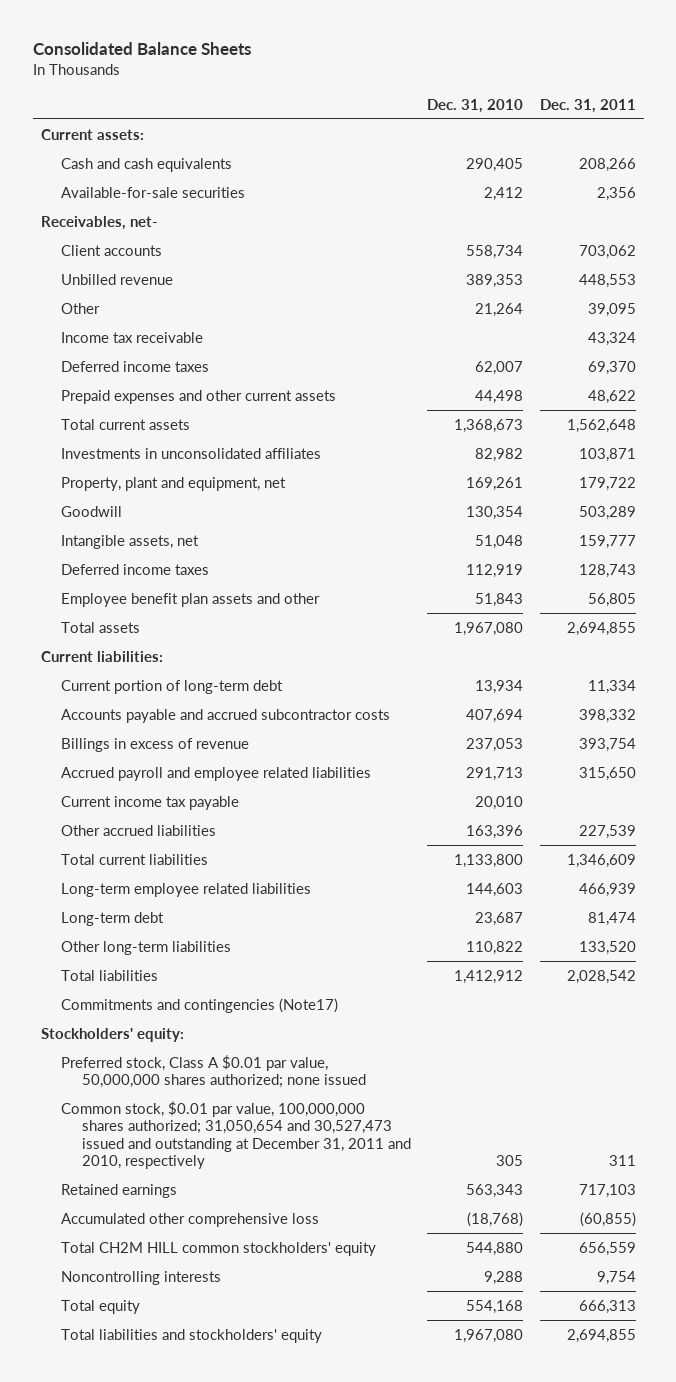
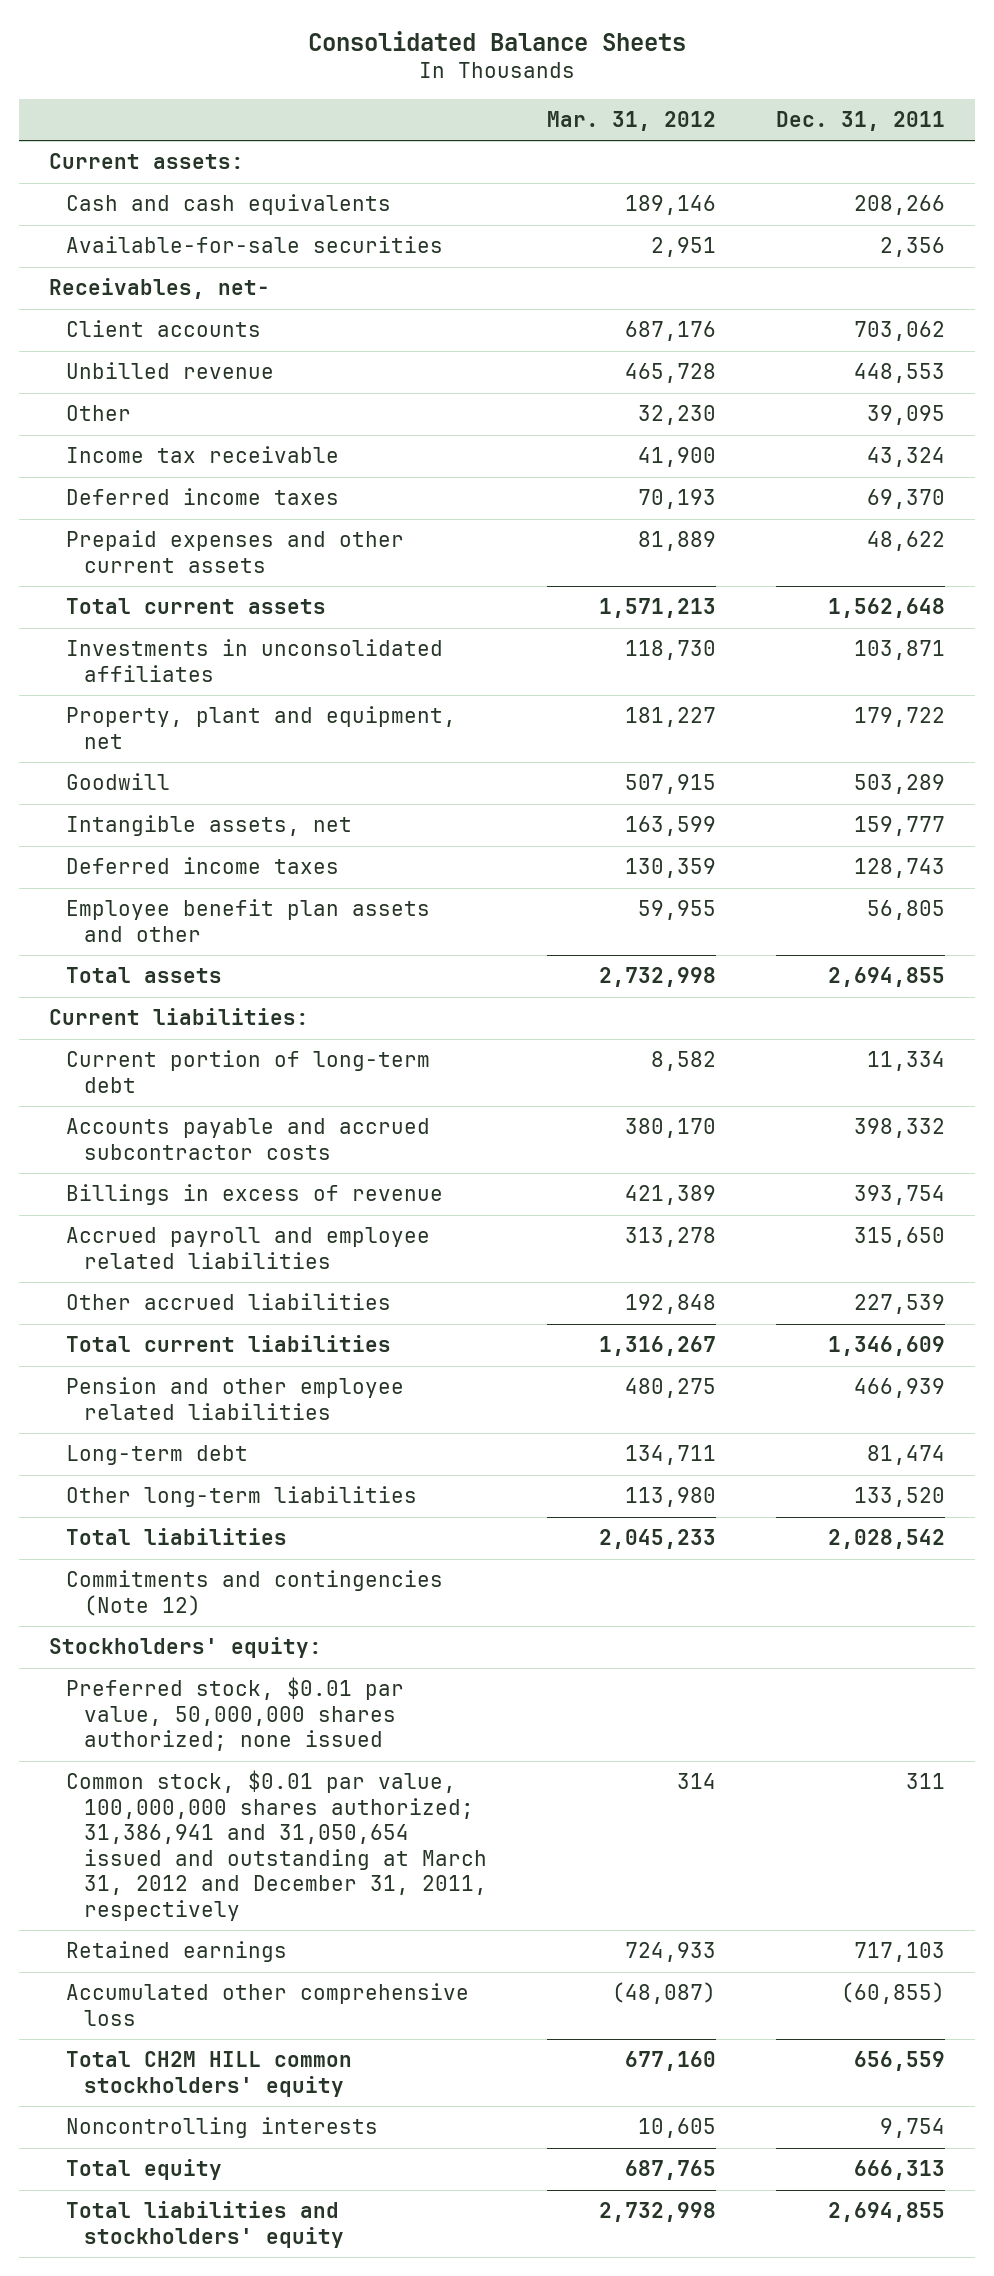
[427,98,524,113] Dec. 31, 2010 -> none
none -> [546,110,716,131] Mar. 31, 2012
[61,795,240,810] Current income tax payable -> none
[61,882,312,897] Long-term employee related liabilities -> [66,1377,405,1420] Pension and other employee related liabilities
[61,997,339,1013] Commitments and contingencies (Note17) -> [66,1570,444,1616] Commitments and contingencies (Note 12)
[61,1054,367,1089] Preferred stock, Class A $0.01 par value, 50,000,000 shares authorized; none issued -> [66,1677,405,1752] Preferred stock, $0.01 par value, 50,000,000 shares authorized; none issued
[61,1100,412,1170] Common stock, $0.01 par value, 100,000,000 shares authorized; 31,050,654 and 30,527,473 issued and outstanding at December 31, 2011 and 2010, respectively -> [66,1770,487,1921] Common stock, $0.01 par value, 100,000,000 shares authorized; 31,386,941 and 31,050,654 issued and outstanding at March 31, 2012 and December 31, 2011, respectively

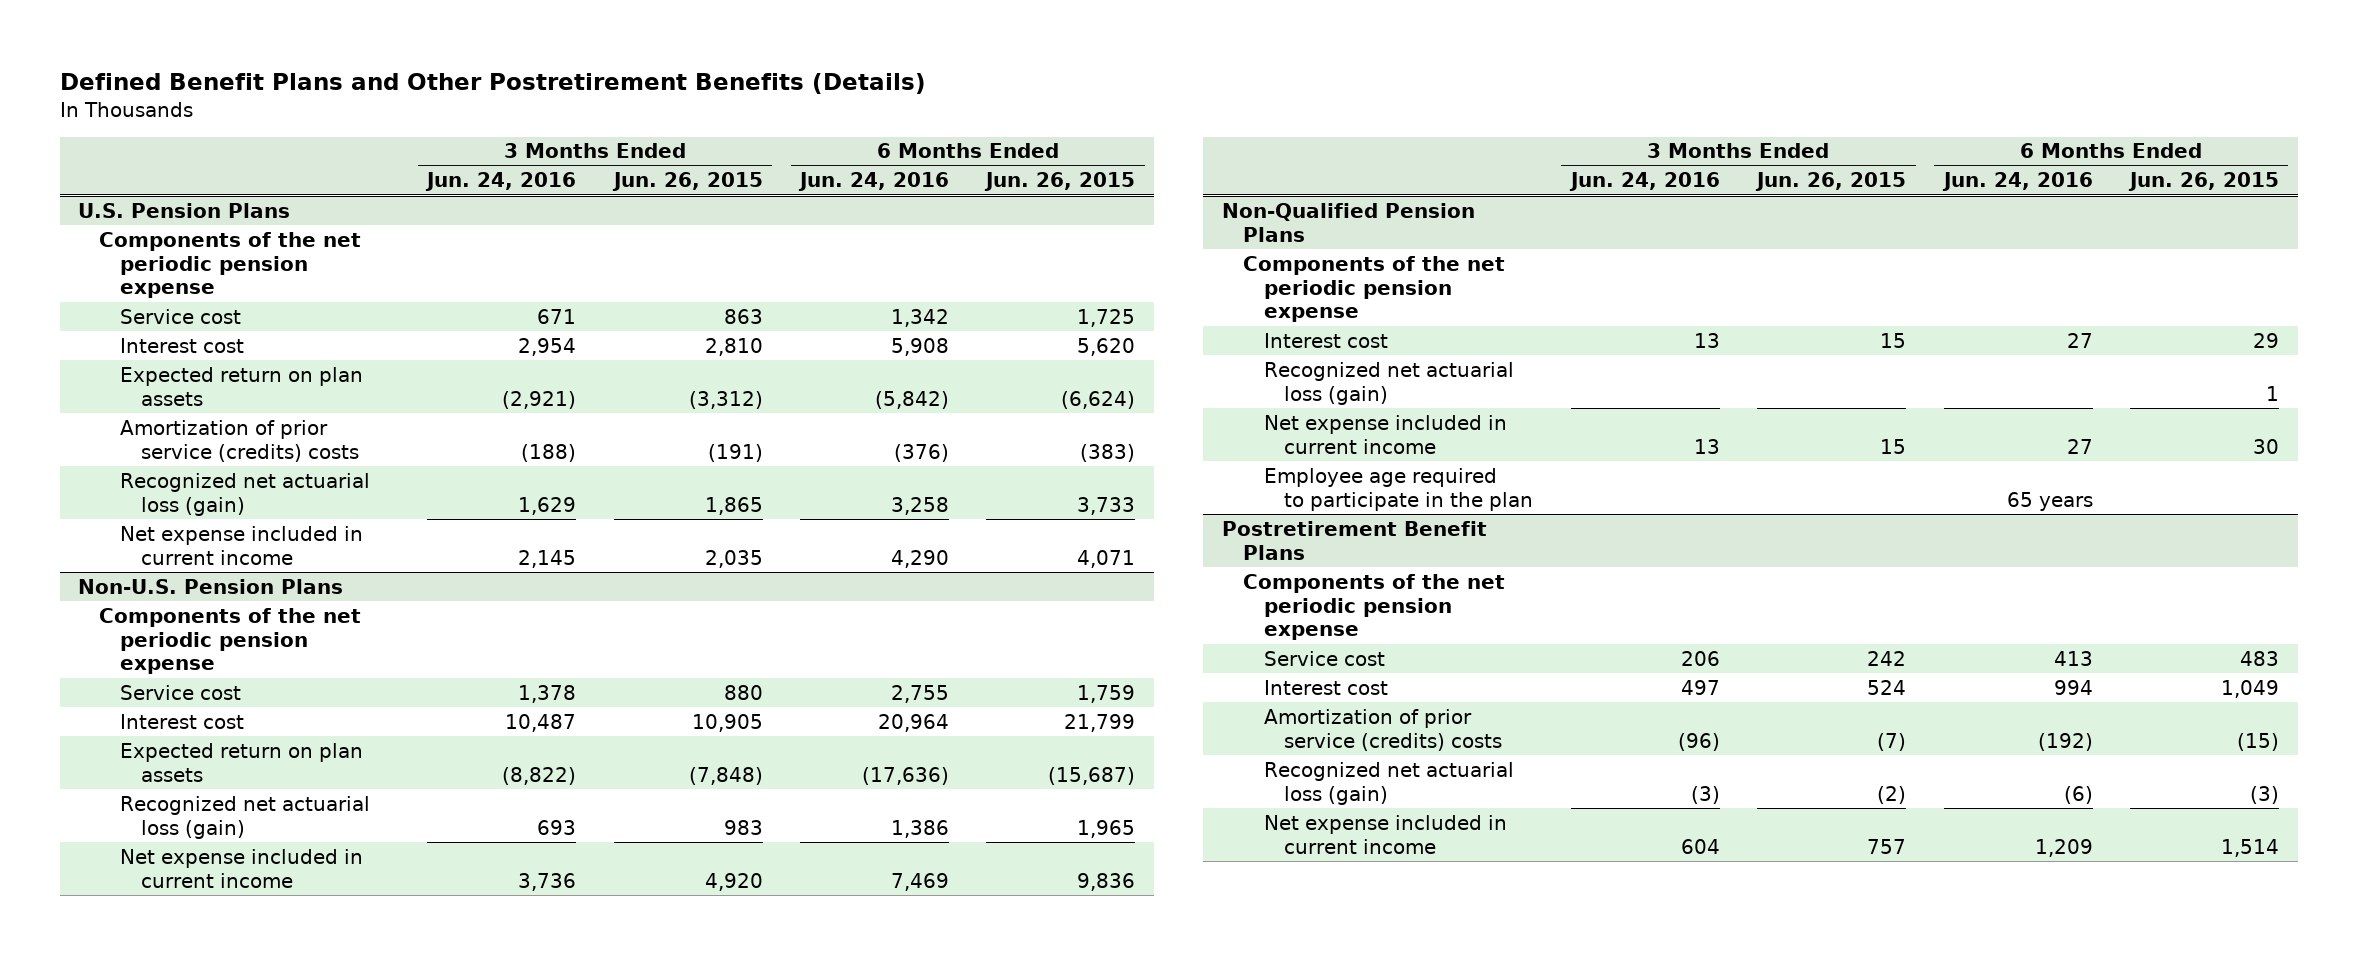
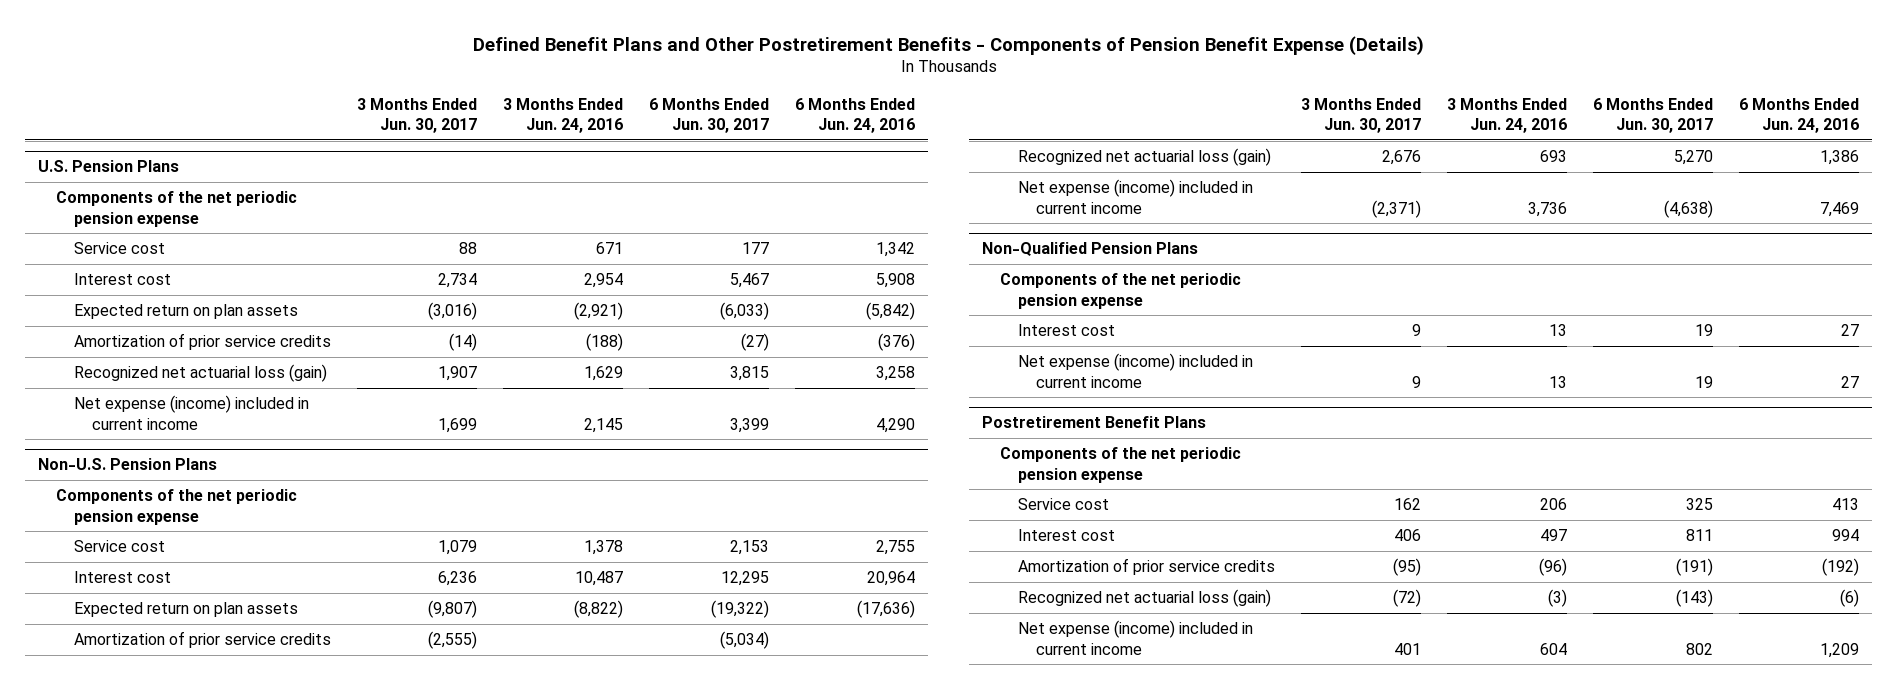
[59,73,926,95] Defined Benefit Plans and Other Postretirement Benefits (Details) -> [472,35,1424,55] Defined Benefit Plans and Other Postretirement Benefits - Components of Pension Benefit Expense (Details)
[611,172,763,192] Jun. 26, 2015 -> none
[984,172,1136,192] Jun. 26, 2015 -> none
none -> [357,97,478,134] 3 Months Ended Jun. 30, 2017
none -> [649,97,770,134] 6 Months Ended Jun. 30, 2017
[119,419,359,462] Amortization of prior service (credits) costs -> [74,333,332,351] Amortization of prior service credits
[119,525,363,565] Net expense included in current income -> [74,395,310,430] Net expense (income) included in current income
none -> [74,631,332,649] Amortization of prior service credits
[119,848,363,888] Net expense included in current income -> [1017,179,1253,214] Net expense (income) included in current income
[1263,361,1514,405] Recognized net actuarial loss (gain) -> none
[1263,467,1534,511] Employee age required to participate in the plan -> none
[1263,414,1507,454] Net expense included in current income -> [1017,353,1253,388] Net expense (income) included in current income
[1263,708,1503,751] Amortization of prior service (credits) costs -> [1017,558,1275,576] Amortization of prior service credits
[1263,814,1507,854] Net expense included in current income -> [1017,620,1253,655] Net expense (income) included in current income

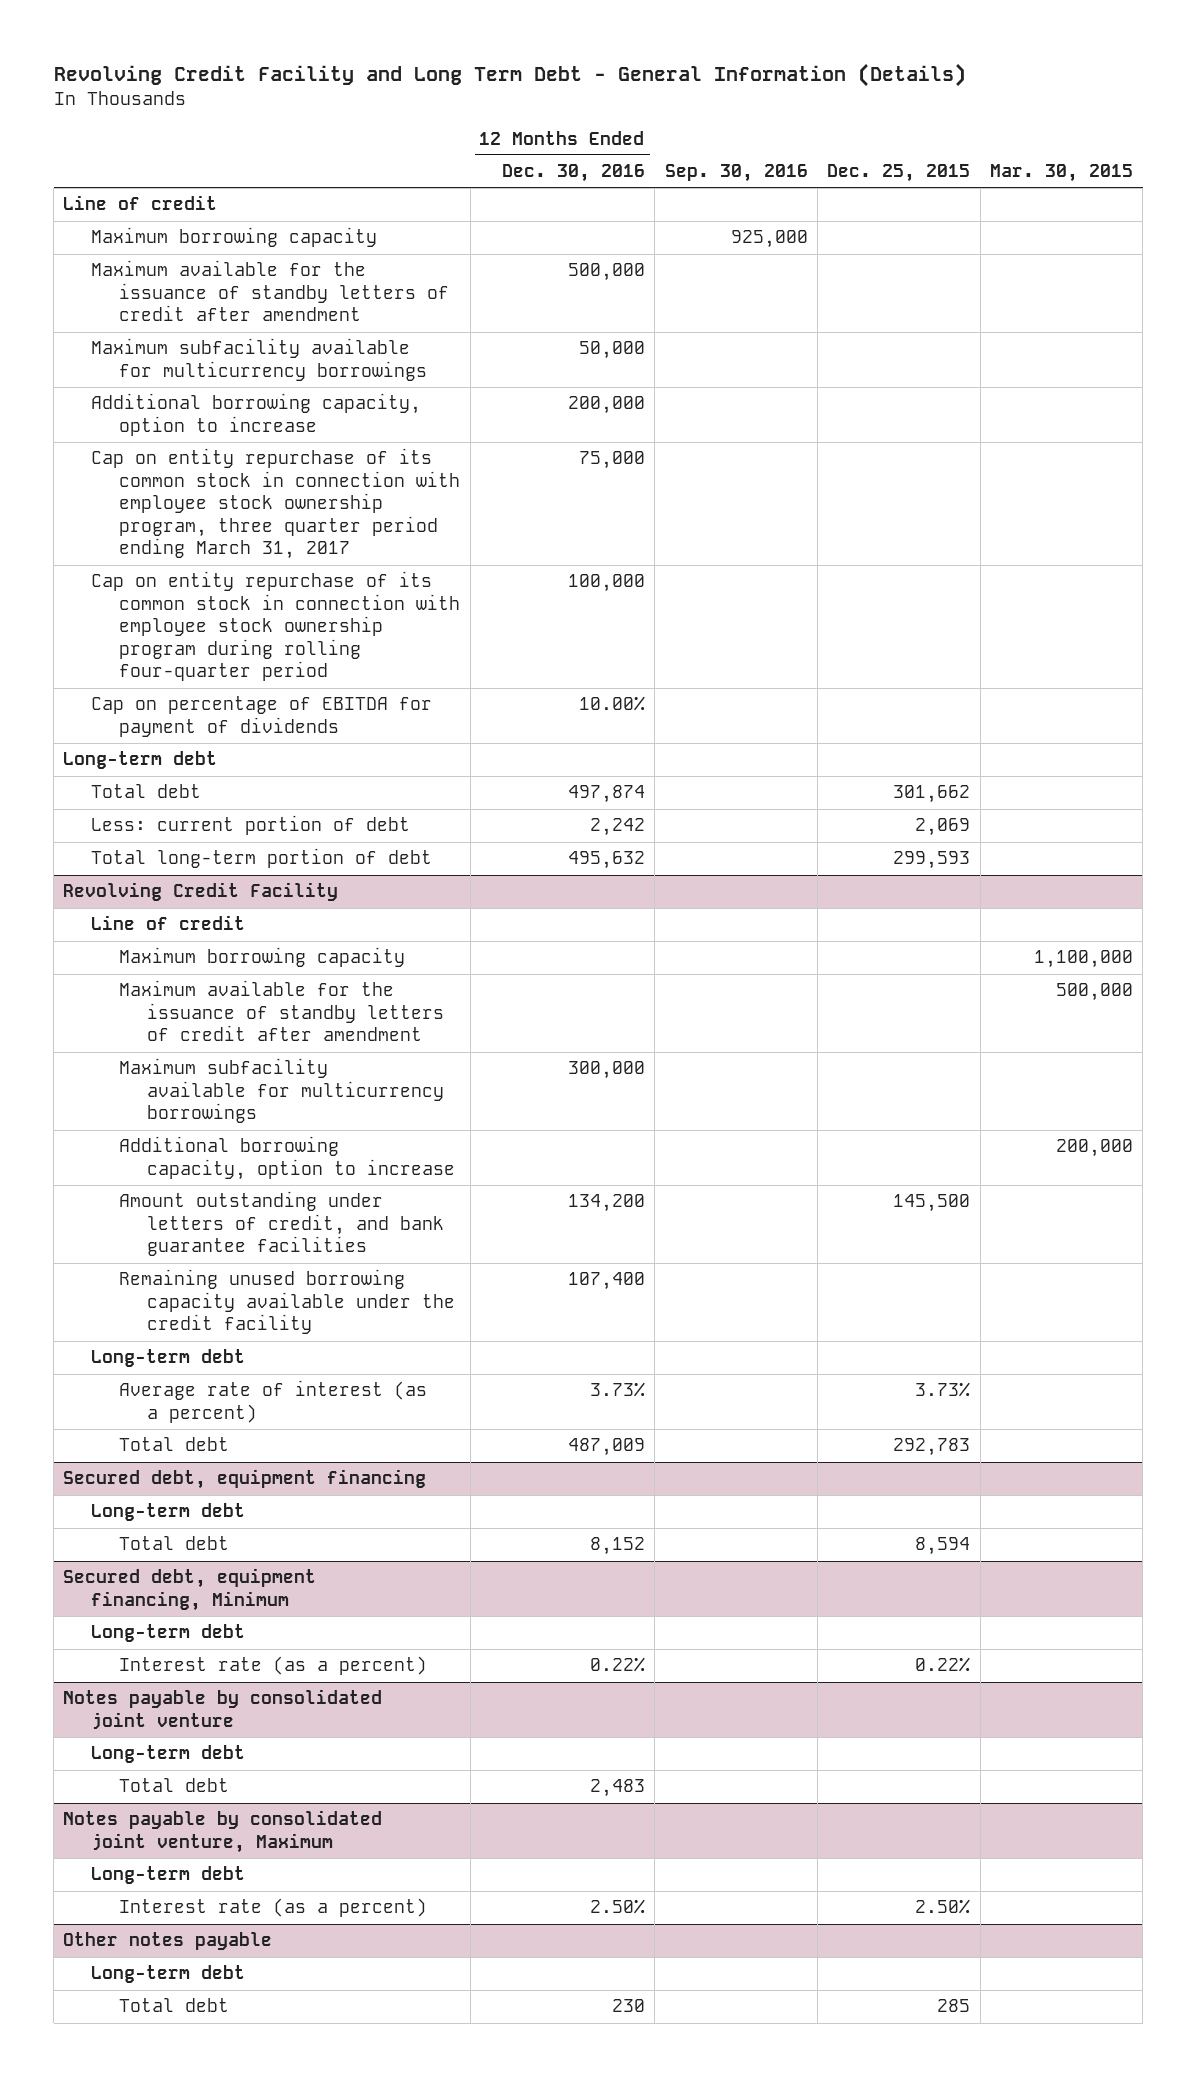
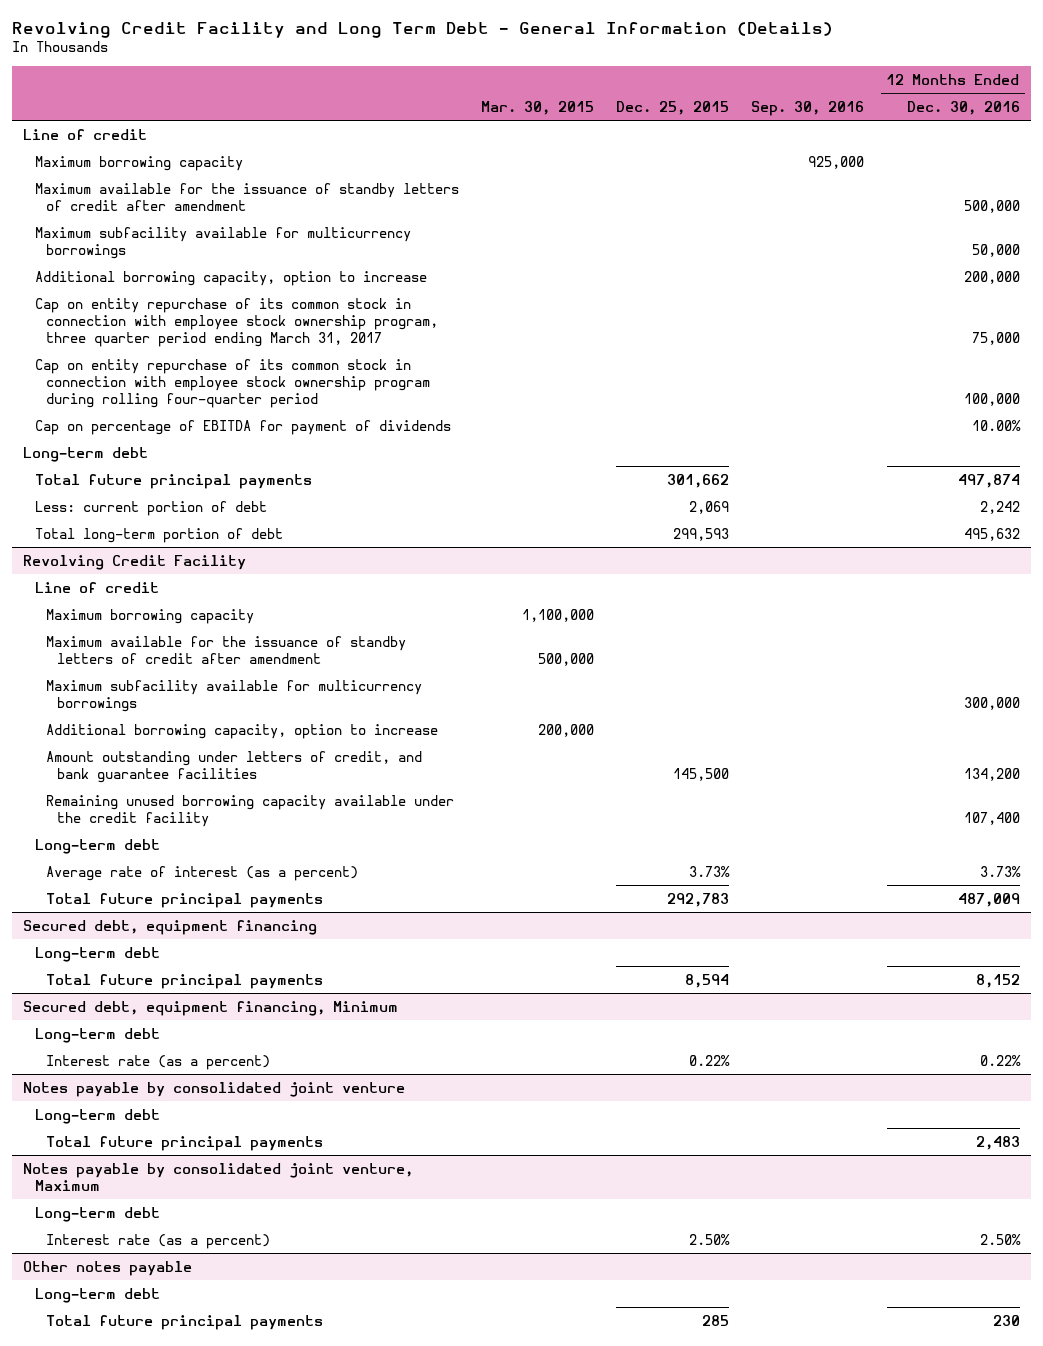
[91,784,202,799] Total debt -> [34,473,312,489] Total future principal payments
[119,1437,230,1452] Total debt -> [45,892,323,908] Total future principal payments
[119,1536,230,1551] Total debt -> [45,973,323,989] Total future principal payments
[119,1778,230,1793] Total debt -> [45,1135,323,1151] Total future principal payments
[119,1998,230,2013] Total debt -> [45,1314,323,1330] Total future principal payments

